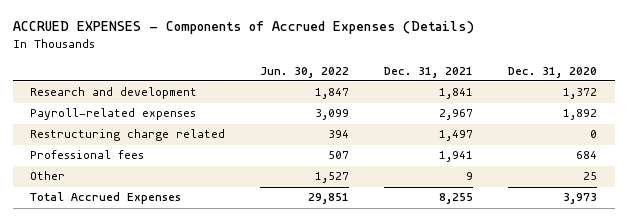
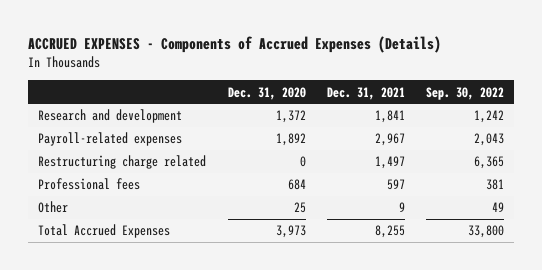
[260,66,350,78] Jun. 30, 2022 -> none
none -> [425,86,504,100] Sep. 30, 2022
[439,151,474,163] 1,941 -> [386,179,405,191] 597

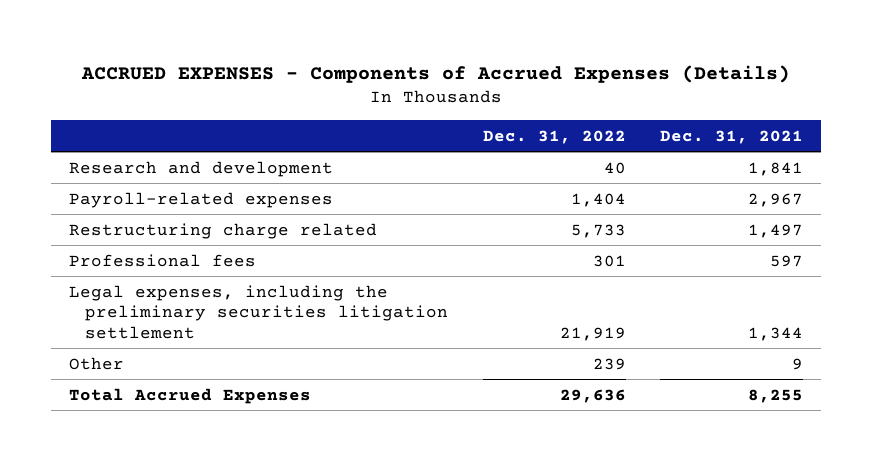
[227,86,306,100] Dec. 31, 2020 -> none
[425,86,504,100] Sep. 30, 2022 -> none
none -> [482,129,626,144] Dec. 31, 2022
none -> [68,284,449,339] Legal expenses, including the preliminary securities litigation settlement

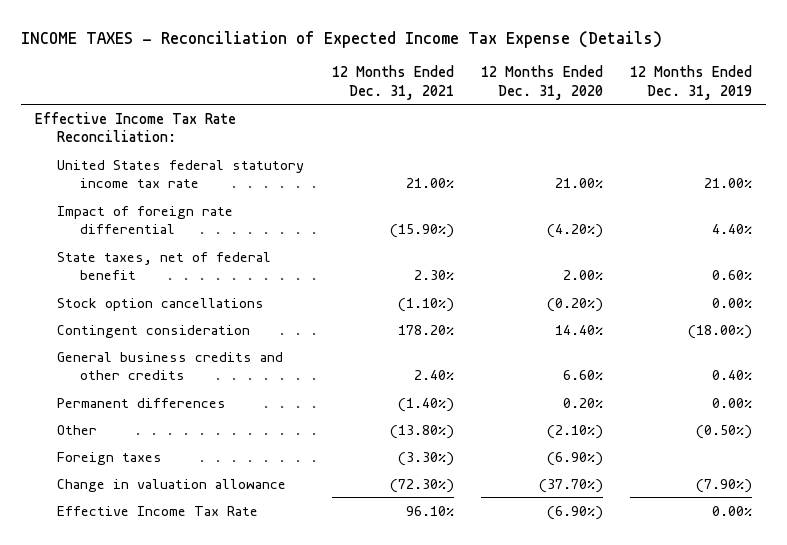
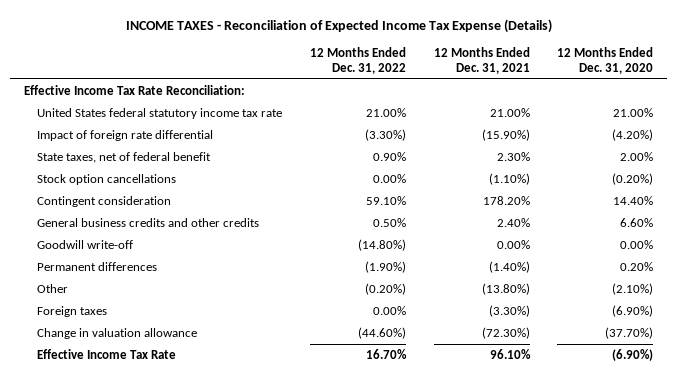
[630,64,753,100] 12 Months Ended Dec. 31, 2019 -> none
none -> [309,46,406,75] 12 Months Ended Dec. 31, 2022
none -> [37,239,134,249] Goodwill write-off

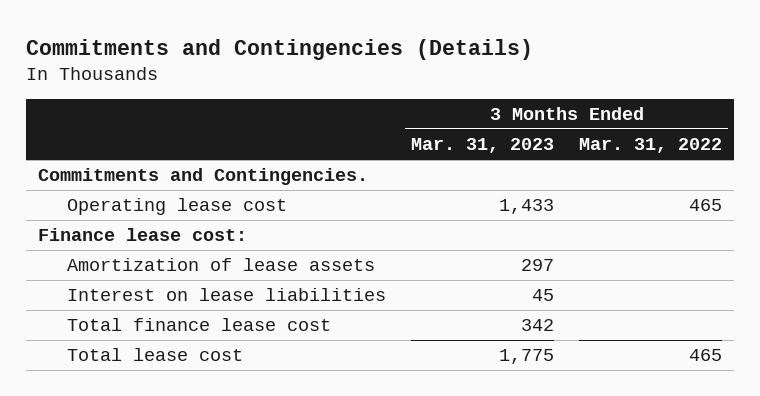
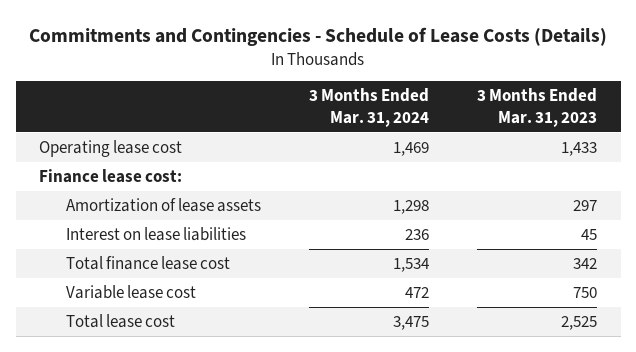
[25,38,533,60] Commitments and Contingencies (Details) -> [29,26,608,46] Commitments and Contingencies - Schedule of Lease Costs (Details)
[578,138,722,154] Mar. 31, 2022 -> none
none -> [308,88,429,128] 3 Months Ended Mar. 31, 2024
[38,168,369,186] Commitments and Contingencies. -> none
none -> [66,284,197,299] Variable lease cost
[499,349,555,365] 1,775 -> [560,315,597,330] 2,525

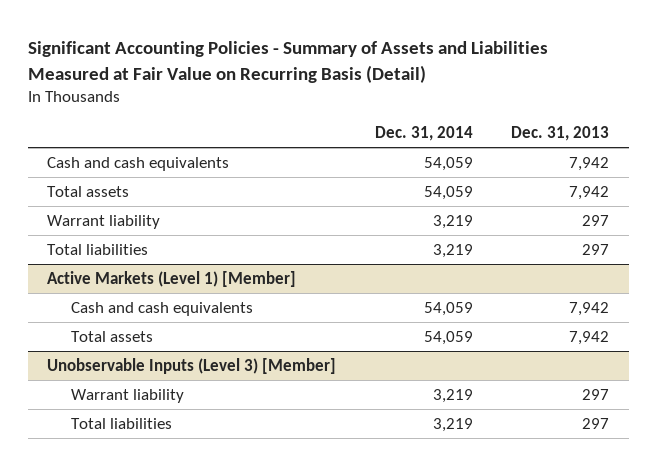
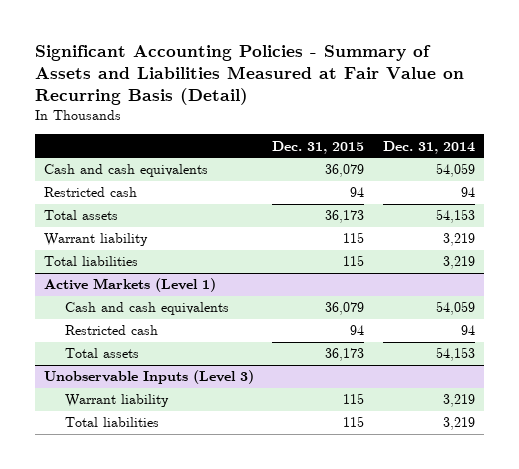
[511,126,610,142] Dec. 31, 2013 -> none
none -> [272,140,365,154] Dec. 31, 2015
none -> [44,187,138,198] Restricted cash
[423,185,473,200] 54,059 -> [435,209,475,224] 54,153
[47,270,297,287] Active Markets (Level 1) [Member] -> [44,278,217,293] Active Markets (Level 1)
none -> [64,325,158,336] Restricted cash
[423,330,473,345] 54,059 -> [435,347,475,362] 54,153
[47,357,337,374] Unobservable Inputs (Level 3) [Member] -> [44,370,255,385] Unobservable Inputs (Level 3)

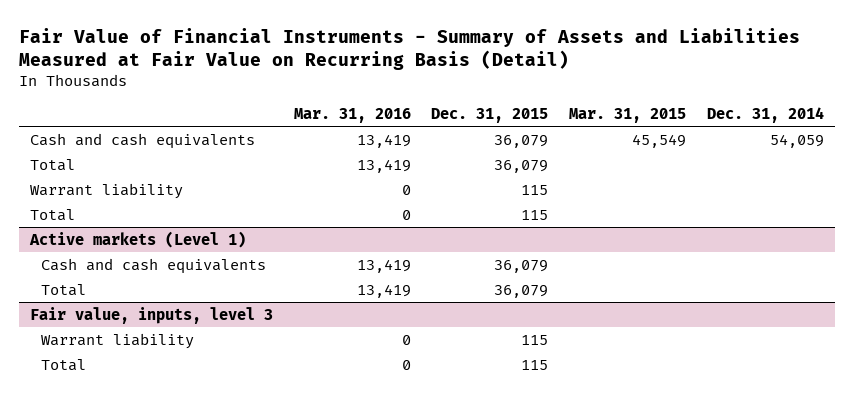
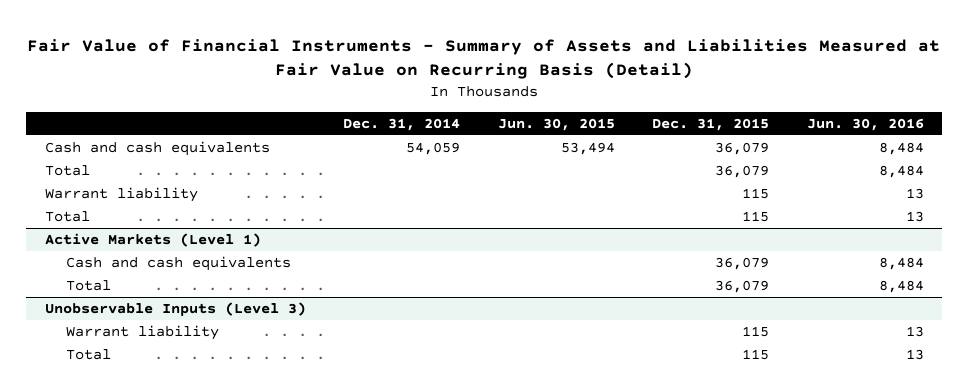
[293,108,411,124] Mar. 31, 2016 -> none
[569,108,687,124] Mar. 31, 2015 -> none
none -> [497,117,615,131] Jun. 30, 2015
none -> [806,117,924,131] Jun. 30, 2016
[28,230,246,248] Active markets (Level 1) -> [44,233,261,248] Active Markets (Level 1)
[29,306,273,324] Fair value, inputs, level 3 -> [44,302,306,317] Unobservable Inputs (Level 3)

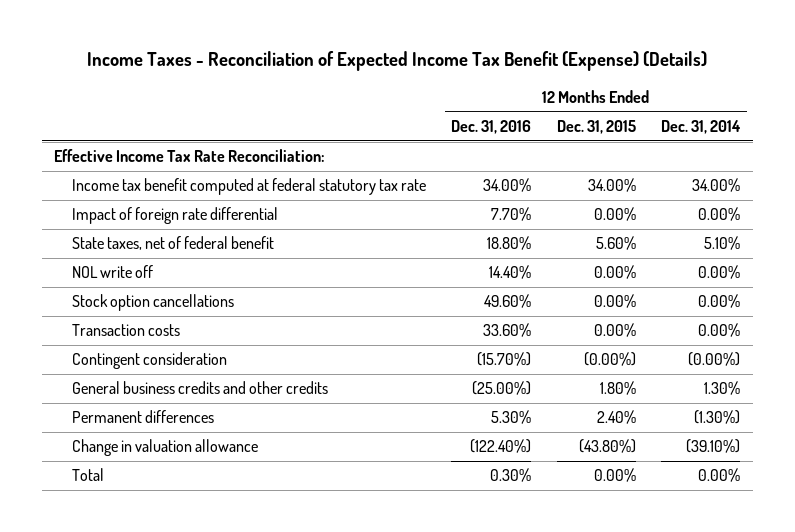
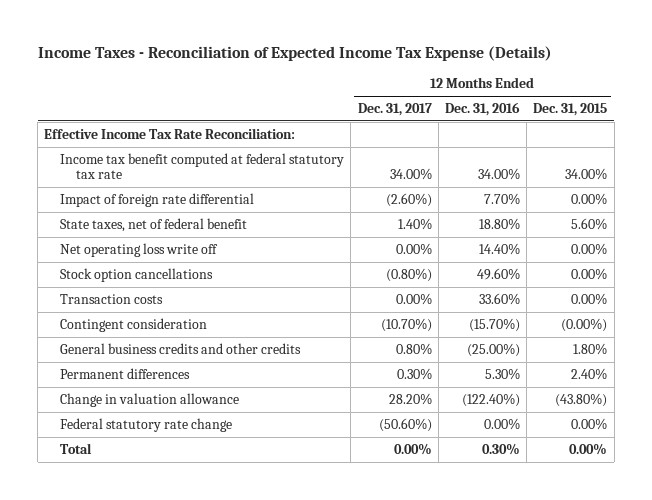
[87,51,708,72] Income Taxes - Reconciliation of Expected Income Tax Benefit (Expense) (Details) -> [37,46,552,62] Income Taxes - Reconciliation of Expected Income Tax Expense (Details)
[661,120,742,135] Dec. 31, 2014 -> none
none -> [357,102,432,116] Dec. 31, 2017
[71,265,153,279] NOL write off -> [60,242,219,257] Net operating loss write off
none -> [60,417,233,432] Federal statutory rate change

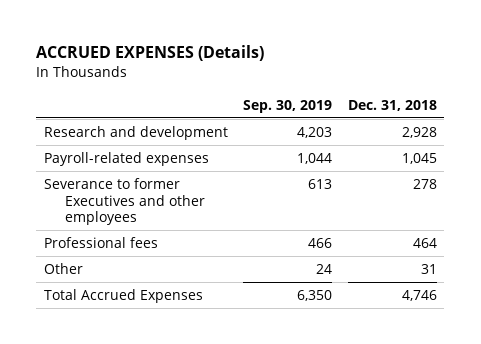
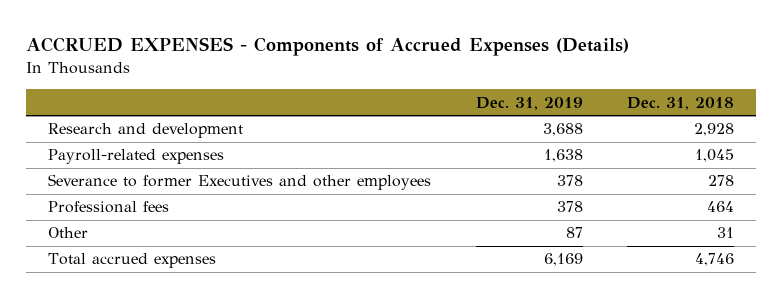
[36,45,265,62] ACCRUED EXPENSES (Details) -> [26,37,630,57] ACCRUED EXPENSES - Components of Accrued Expenses (Details)
[243,99,333,113] Sep. 30, 2019 -> none
none -> [475,96,583,110] Dec. 31, 2019
[44,289,204,304] Total Accrued Expenses -> [48,253,217,269] Total accrued expenses

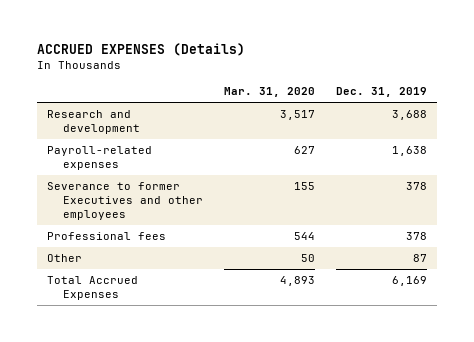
[26,37,630,57] ACCRUED EXPENSES - Components of Accrued Expenses (Details) -> [36,43,245,57] ACCRUED EXPENSES (Details)
[627,96,735,110] Dec. 31, 2018 -> none
none -> [224,87,316,98] Mar. 31, 2020
[48,253,217,269] Total accrued expenses -> [47,276,139,301] Total Accrued Expenses

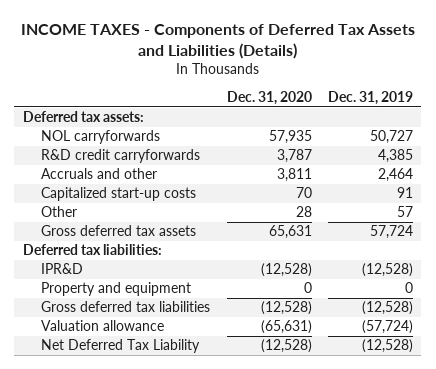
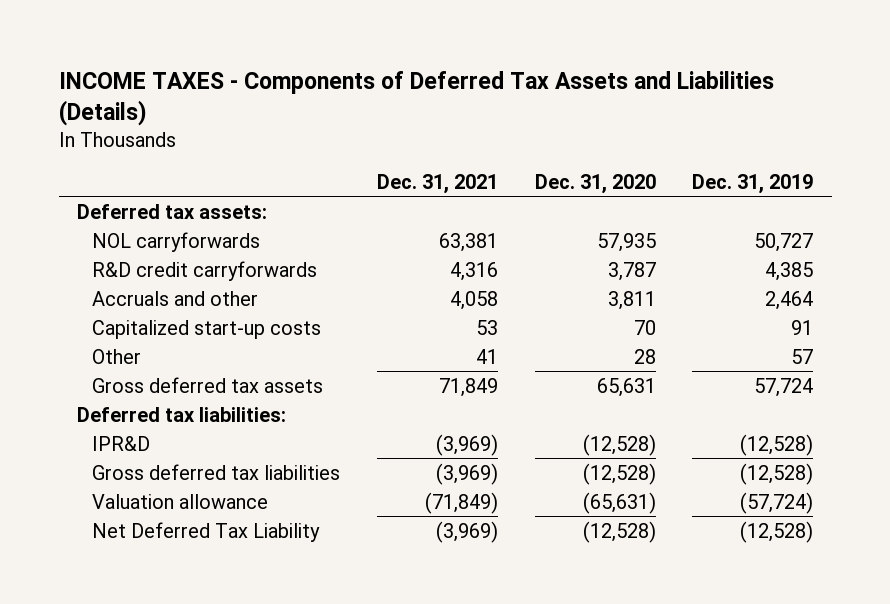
none -> [376,173,498,194] Dec. 31, 2021
[41,282,192,297] Property and equipment -> none

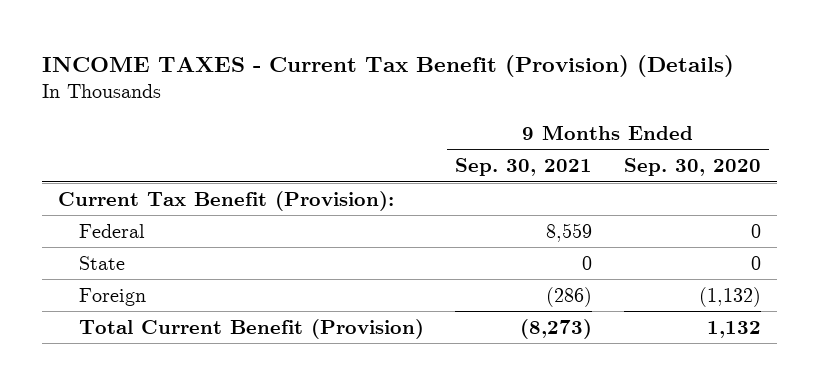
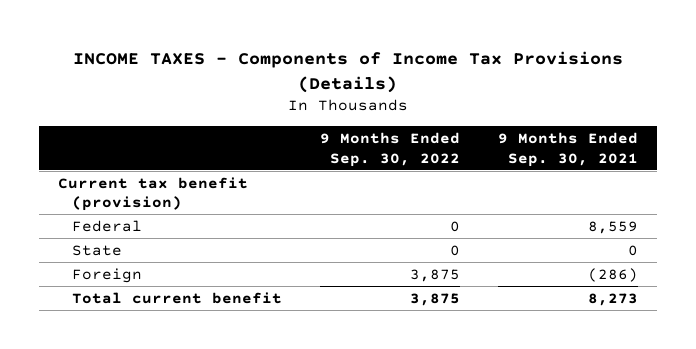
[42,55,735,78] INCOME TAXES - Current Tax Benefit (Provision) (Details) -> [73,50,624,93] INCOME TAXES - Components of Income Tax Provisions (Details)
[624,158,762,177] Sep. 30, 2020 -> none
none -> [319,132,460,167] 9 Months Ended Sep. 30, 2022
[58,190,395,211] Current Tax Benefit (Provision): -> [57,176,248,212] Current tax benefit (provision)
[78,318,424,339] Total Current Benefit (Provision) -> [71,291,282,304] Total current benefit
[520,318,593,339] (8,273) -> [588,292,639,306] 8,273

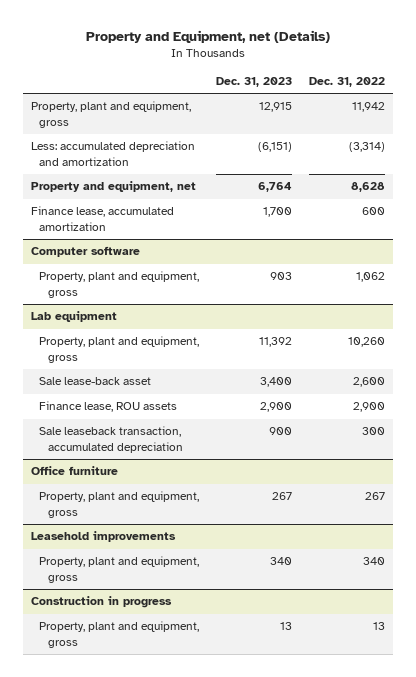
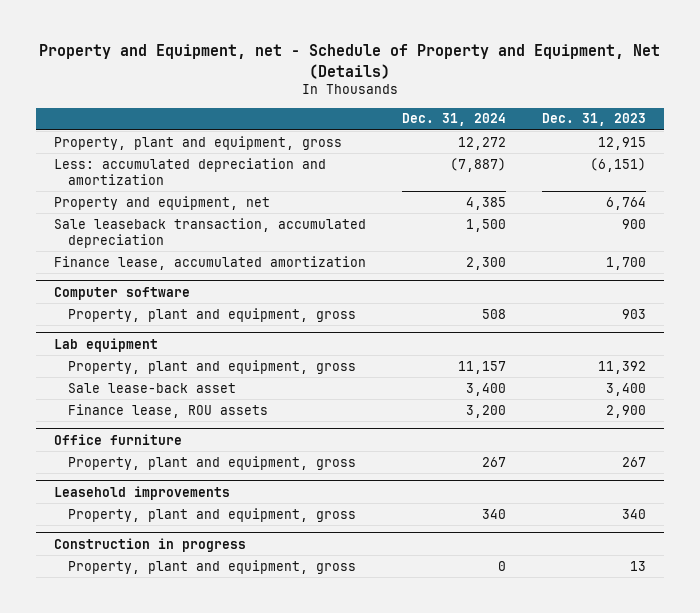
[85,29,330,43] Property and Equipment, net (Details) -> [39,44,661,79] Property and Equipment, net - Schedule of Property and Equipment, Net (Details)
[308,77,385,88] Dec. 31, 2022 -> none
none -> [402,113,507,127] Dec. 31, 2024
none -> [54,217,367,248] Sale leaseback transaction, accumulated depreciation
[39,426,183,453] Sale leaseback transaction, accumulated depreciation -> none

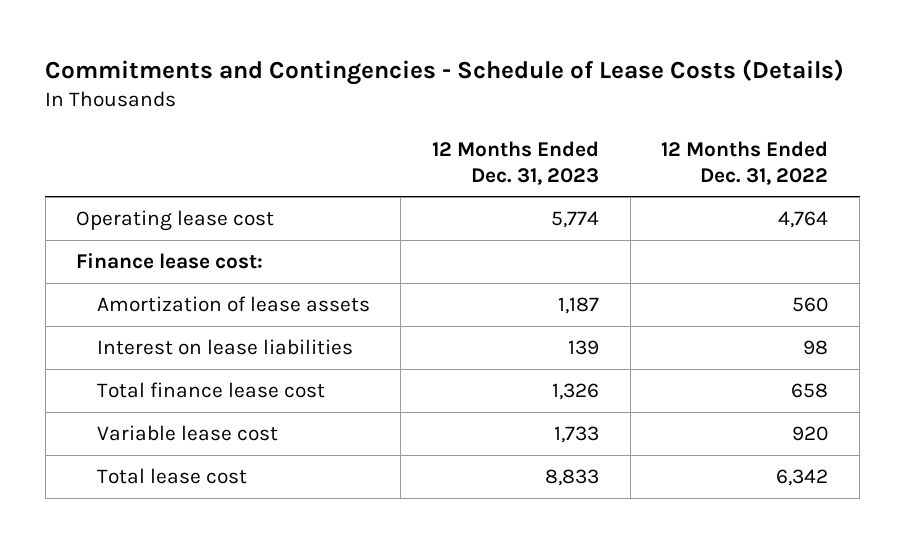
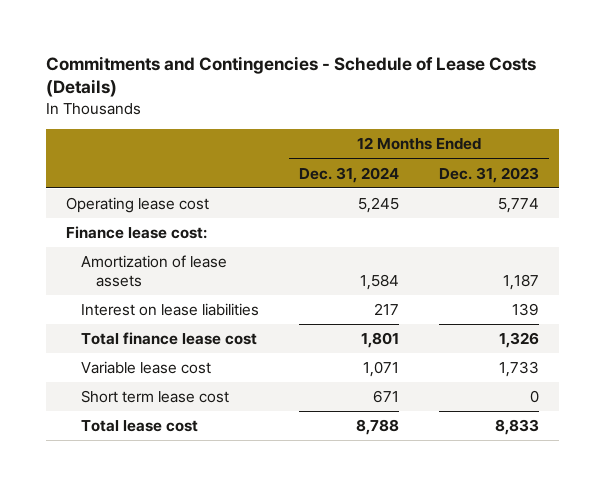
[661,140,829,185] 12 Months Ended Dec. 31, 2022 -> none
none -> [298,166,399,183] Dec. 31, 2024
none -> [80,389,229,403] Short term lease cost

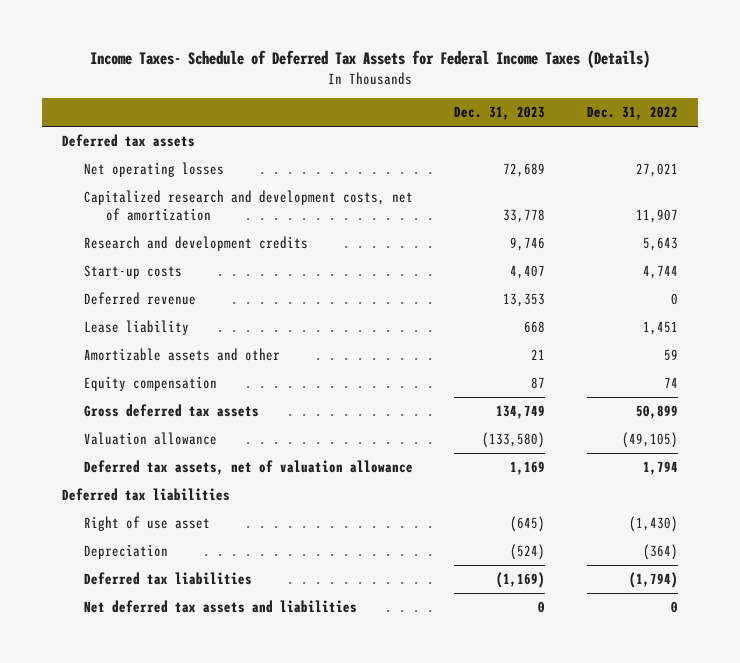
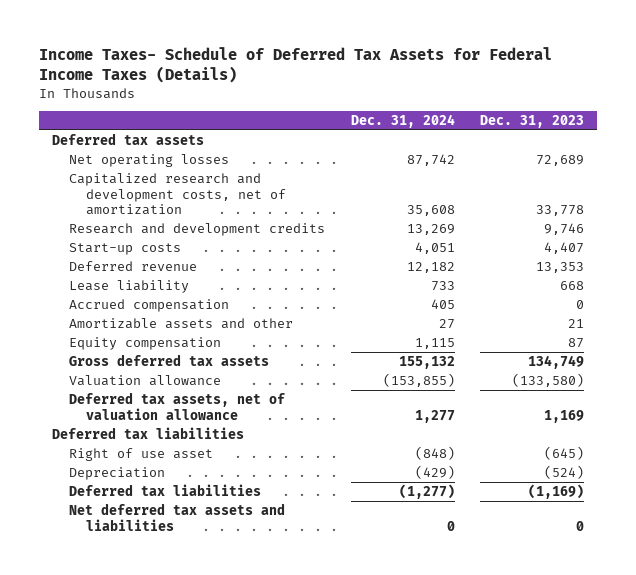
[586,106,678,121] Dec. 31, 2022 -> none
none -> [350,113,455,128] Dec. 31, 2024
none -> [68,299,229,313] Accrued compensation

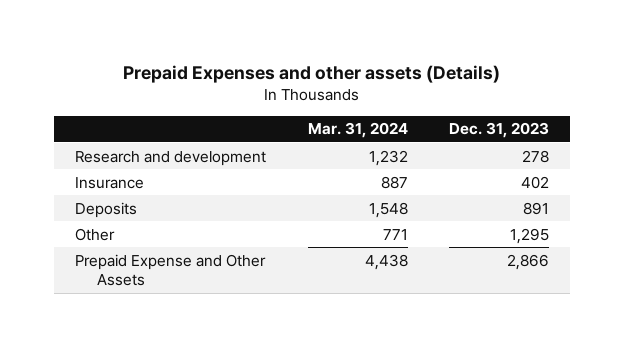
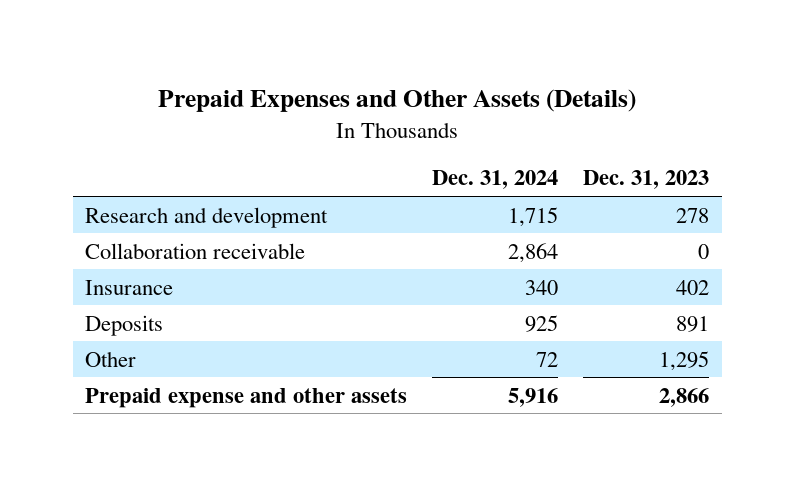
[123,64,501,83] Prepaid Expenses and other assets (Details) -> [158,89,637,113] Prepaid Expenses and Other Assets (Details)
[307,122,408,139] Mar. 31, 2024 -> none
none -> [432,170,559,190] Dec. 31, 2024
none -> [85,242,306,259] Collaboration receivable
[75,253,267,287] Prepaid Expense and Other Assets -> [85,387,408,408] Prepaid expense and other assets

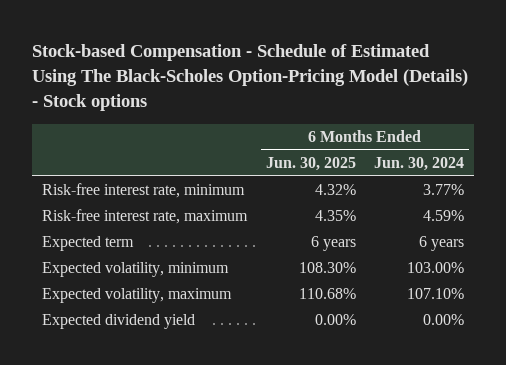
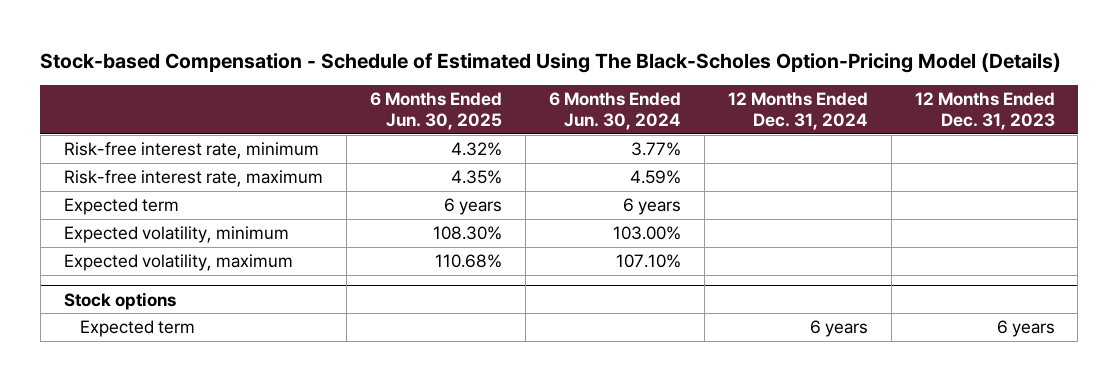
[32,44,469,112] Stock-based Compensation - Schedule of Estimated Using The Black-Scholes Option-Pricing Model (Details) - Stock options -> [40,52,1062,73] Stock-based Compensation - Schedule of Estimated Using The Black-Scholes Option-Pricing Model (Details)
none -> [727,92,868,131] 12 Months Ended Dec. 31, 2024
none -> [914,92,1055,131] 12 Months Ended Dec. 31, 2023
[41,314,195,330] Expected dividend yield -> none
none -> [63,291,176,310] Stock options
none -> [80,320,196,338] Expected term

